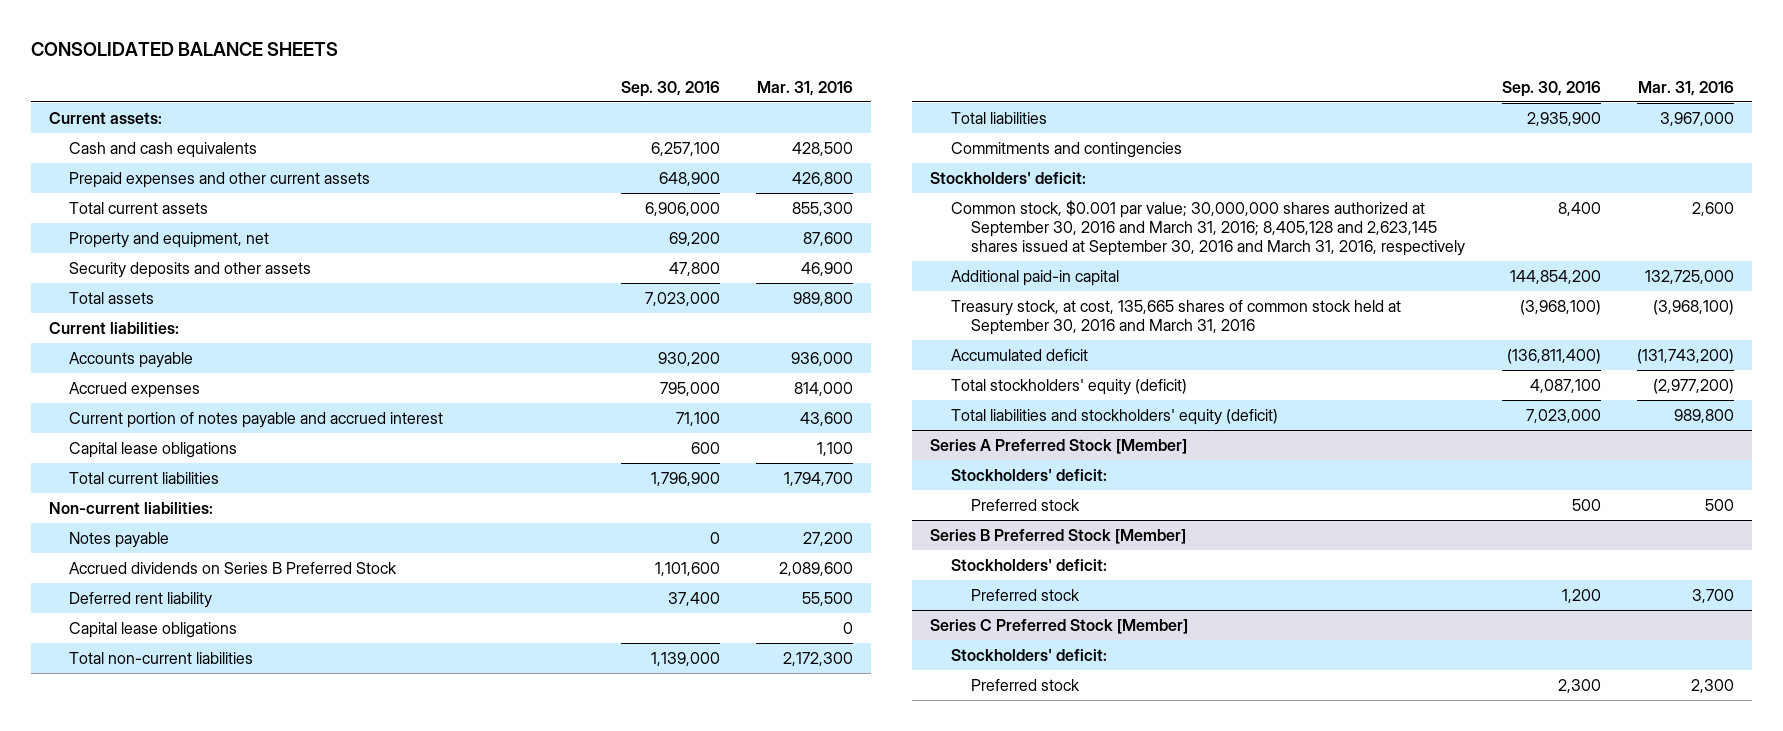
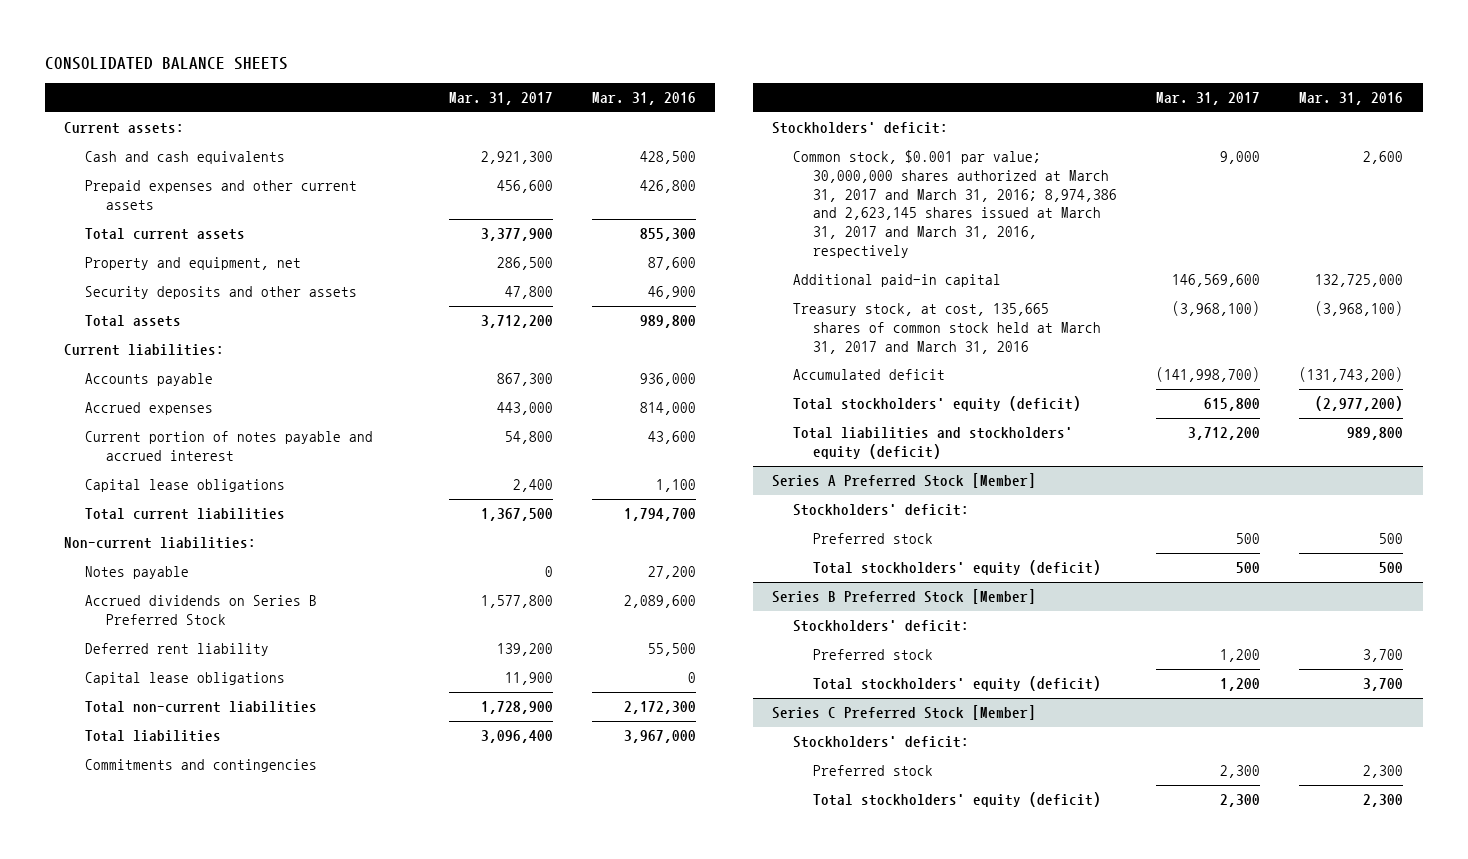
[620,80,720,97] Sep. 30, 2016 -> none
none -> [448,92,553,106] Mar. 31, 2017
[950,199,1466,257] Common stock, $0.001 par value; 30,000,000 shares authorized at September 30, 2016 and March 31, 2016; 8,405,128 and 2,623,145 shares issued at September 30, 2016 and March 31, 2016, respectively -> [792,150,1118,258] Common stock, $0.001 par value; 30,000,000 shares authorized at March 31, 2017 and March 31, 2016; 8,974,386 and 2,623,145 shares issued at March 31, 2017 and March 31, 2016, respectively
[950,299,1401,336] Treasury stock, at cost, 135,665 shares of common stock held at September 30, 2016 and March 31, 2016 -> [792,303,1102,354] Treasury stock, at cost, 135,665 shares of common stock held at March 31, 2017 and March 31, 2016
none -> [813,560,1102,576] Total stockholders' equity (deficit)
none -> [813,676,1102,692] Total stockholders' equity (deficit)
none -> [813,792,1102,808] Total stockholders' equity (deficit)

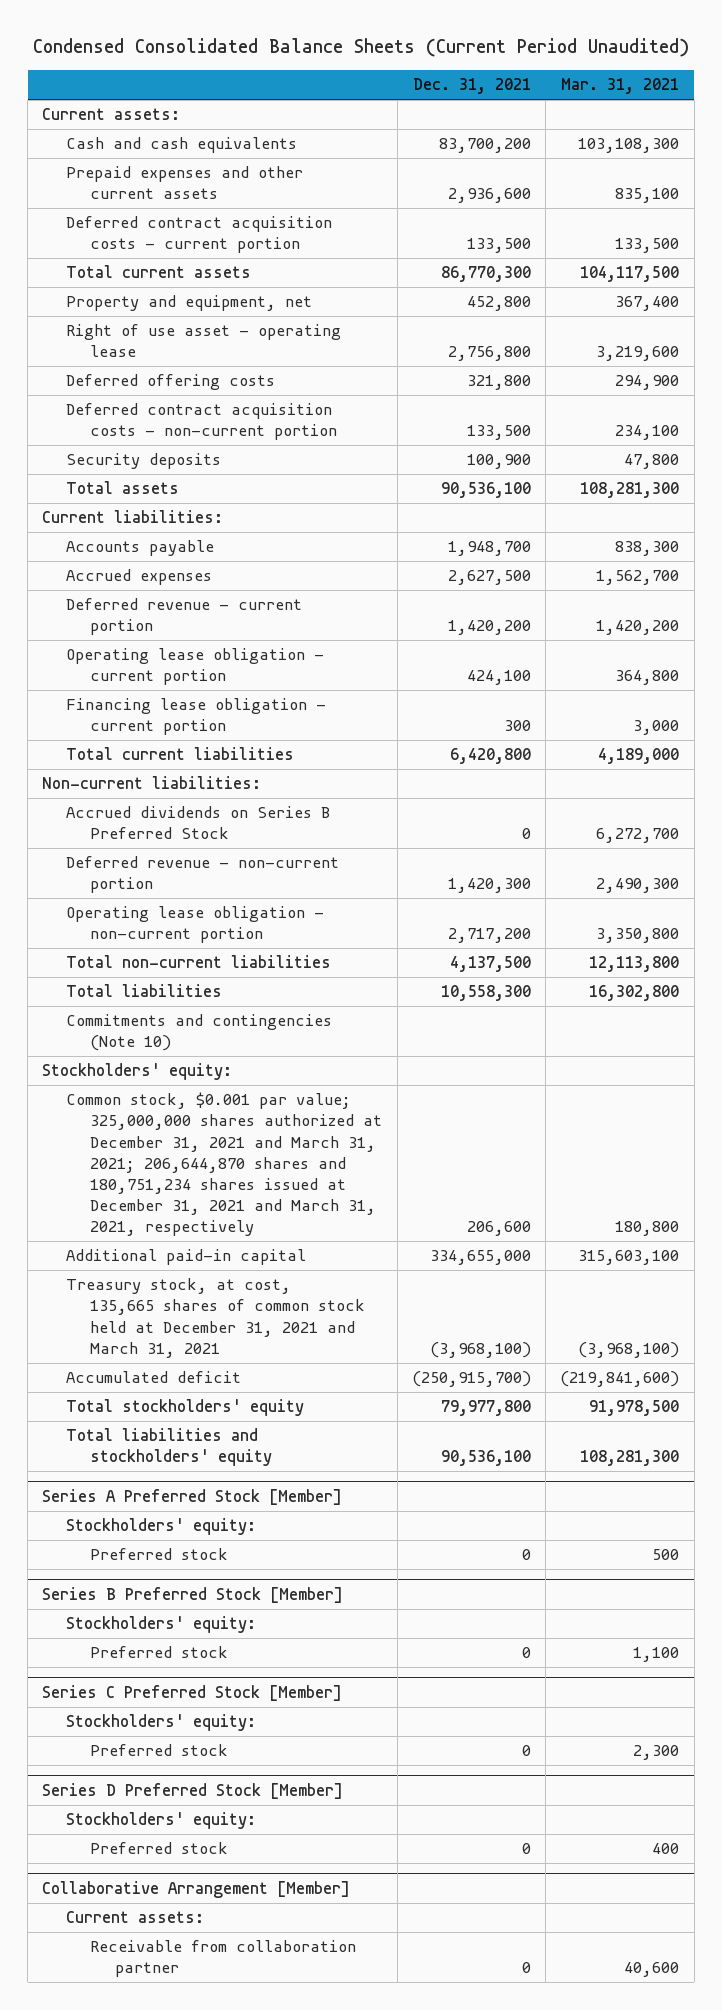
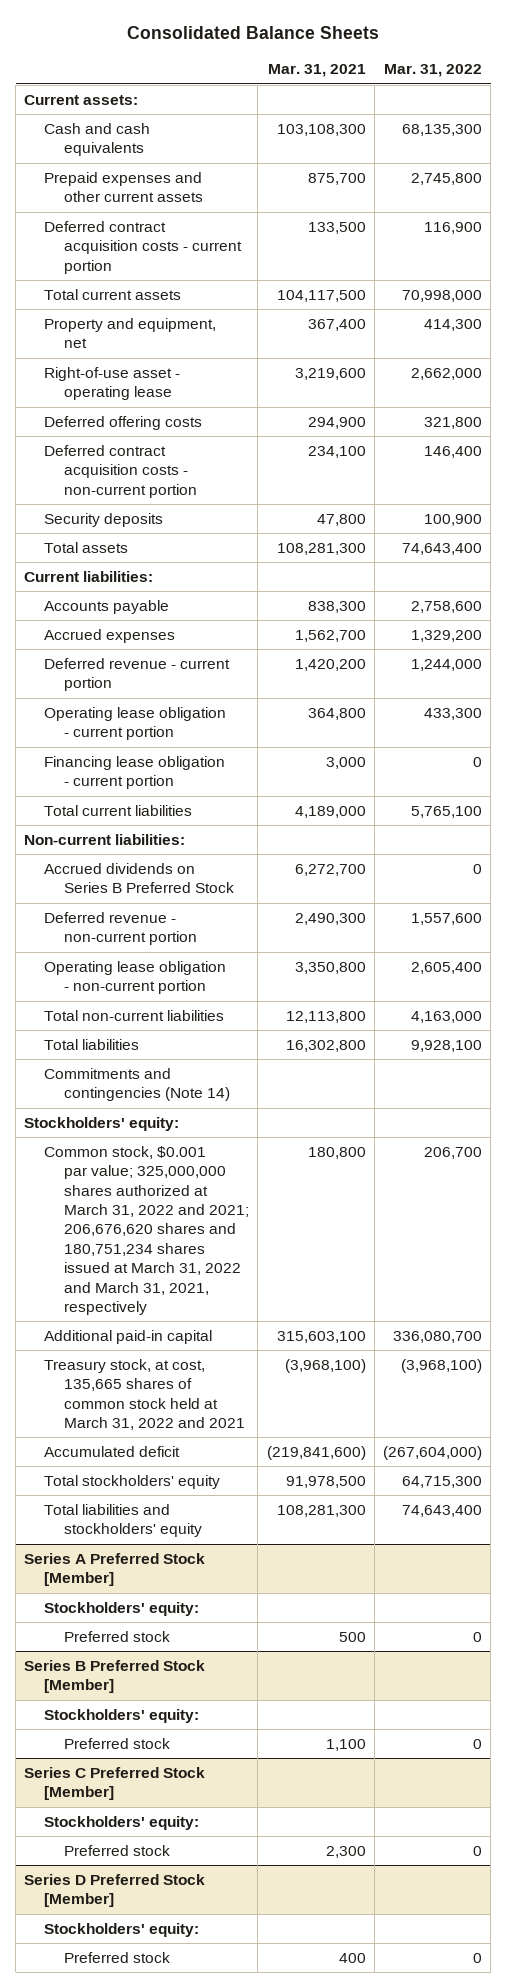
[32,38,689,58] Condensed Consolidated Balance Sheets (Current Period Unaudited) -> [127,26,380,40] Consolidated Balance Sheets
[412,78,531,95] Dec. 31, 2021 -> none
none -> [384,64,483,78] Mar. 31, 2022
[615,188,680,204] 835,100 -> [307,172,366,185] 875,700
[66,324,342,358] Right of use asset - operating lease -> [44,366,181,401] Right-of-use asset - operating lease
[66,1014,333,1052] Commitments and contingencies (Note 10) -> [44,1067,231,1102] Commitments and contingencies (Note 14)
[66,1092,383,1236] Common stock, $0.001 par value; 325,000,000 shares authorized at December 31, 2021 and March 31, 2021; 206,644,870 shares and 180,751,234 shares issued at December 31, 2021 and March 31, 2021, respectively -> [44,1145,250,1315] Common stock, $0.001 par value; 325,000,000 shares authorized at March 31, 2022 and 2021; 206,676,620 shares and 180,751,234 shares issued at March 31, 2022 and March 31, 2021, respectively
[66,1278,366,1358] Treasury stock, at cost, 135,665 shares of common stock held at December 31, 2021 and March 31, 2021 -> [44,1358,246,1431] Treasury stock, at cost, 135,665 shares of common stock held at March 31, 2022 and 2021
[42,1880,351,1898] Collaborative Arrangement [Member] -> none
[66,1911,205,1924] Current assets: -> none
[90,1940,357,1978] Receivable from collaboration partner -> none

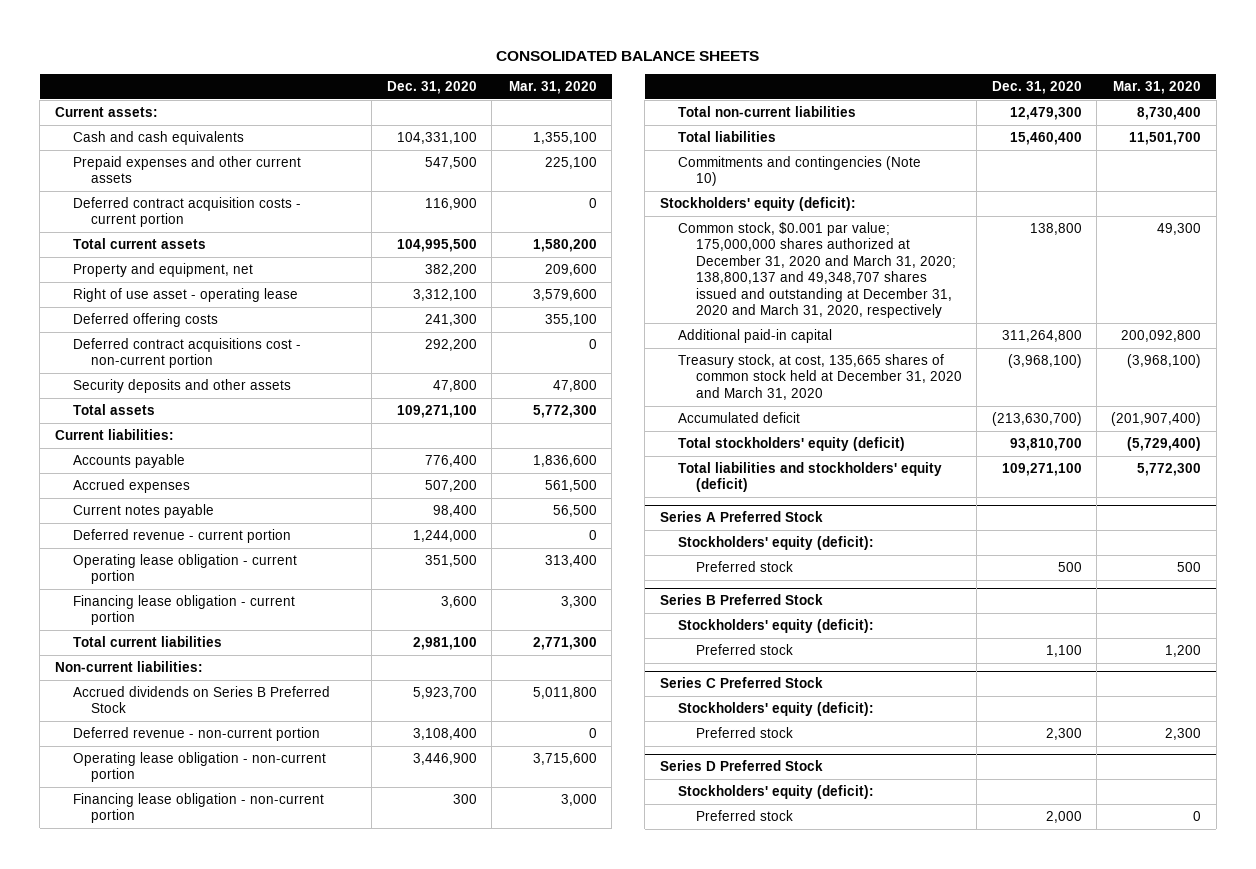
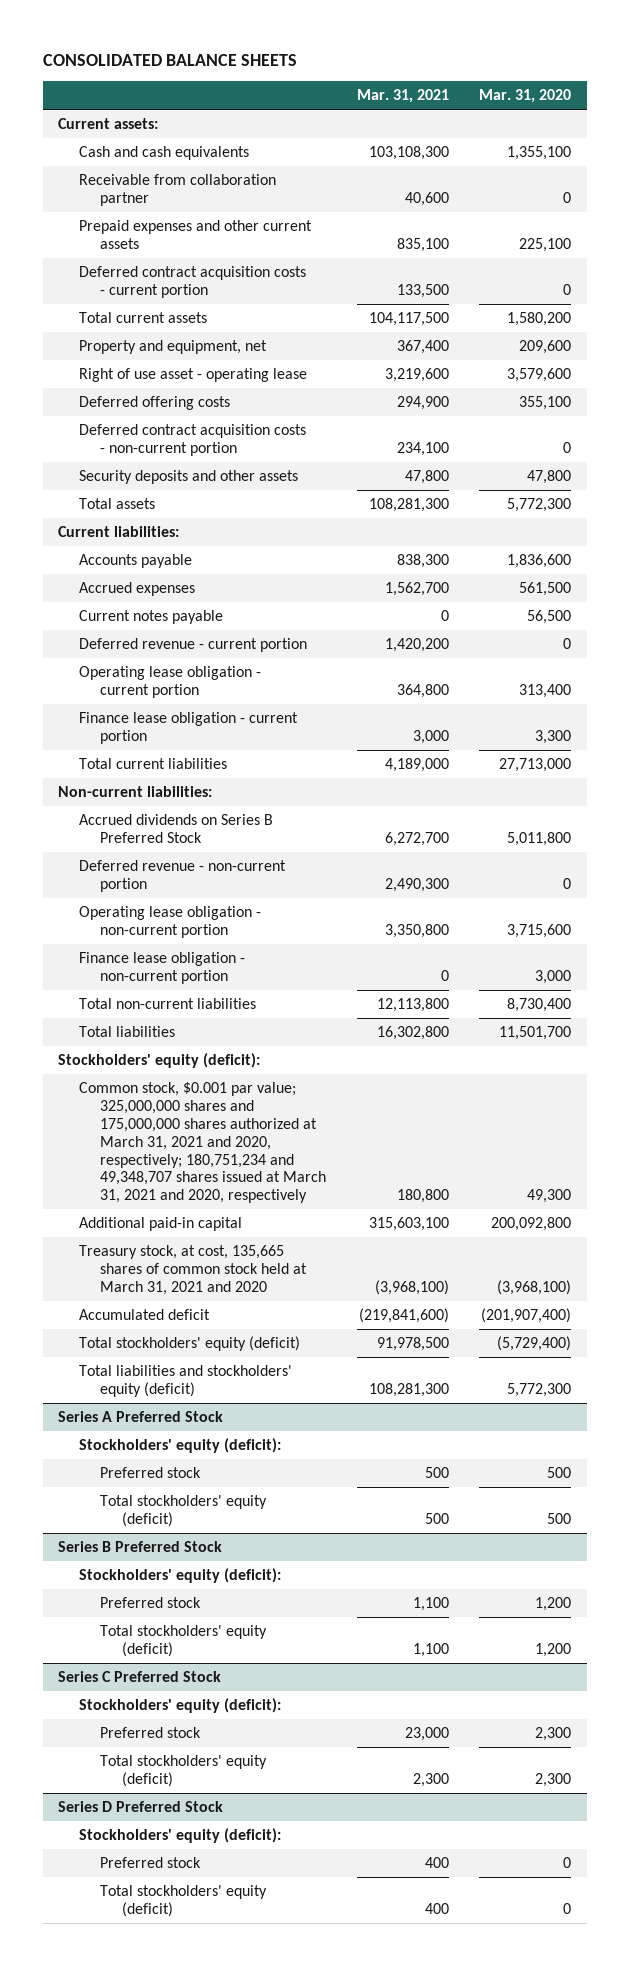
[386,80,477,94] Dec. 31, 2020 -> none
none -> [356,89,449,104] Mar. 31, 2021
none -> [79,173,277,206] Receivable from collaboration partner
[72,337,301,369] Deferred contract acquisitions cost - non-current portion -> [79,423,307,456] Deferred contract acquisition costs - non-current portion
[72,594,295,626] Financing lease obligation - current portion -> [79,711,299,744] Finance lease obligation - current portion
[532,636,597,650] 2,771,300 -> [499,757,572,772] 27,713,000
[72,792,324,824] Financing lease obligation - non-current portion -> [79,951,246,984] Finance lease obligation - non-current portion
[677,155,921,187] Commitments and contingencies (Note 10) -> none
[677,221,956,319] Common stock, $0.001 par value; 175,000,000 shares authorized at December 31, 2020 and March 31, 2020; 138,800,137 and 49,348,707 shares issued and outstanding at December 31, 2020 and March 31, 2020, respectively -> [79,1081,327,1204] Common stock, $0.001 par value; 325,000,000 shares and 175,000,000 shares authorized at March 31, 2021 and 2020, respectively; 180,751,234 and 49,348,707 shares issued at March 31, 2021 and 2020, respectively
[677,353,962,400] Treasury stock, at cost, 135,665 shares of common stock held at December 31, 2020 and March 31, 2020 -> [79,1244,308,1295] Treasury stock, at cost, 135,665 shares of common stock held at March 31, 2021 and 2020
none -> [100,1494,268,1527] Total stockholders' equity (deficit)
none -> [100,1624,268,1657] Total stockholders' equity (deficit)
none -> [100,1754,268,1787] Total stockholders' equity (deficit)
none -> [100,1884,268,1917] Total stockholders' equity (deficit)

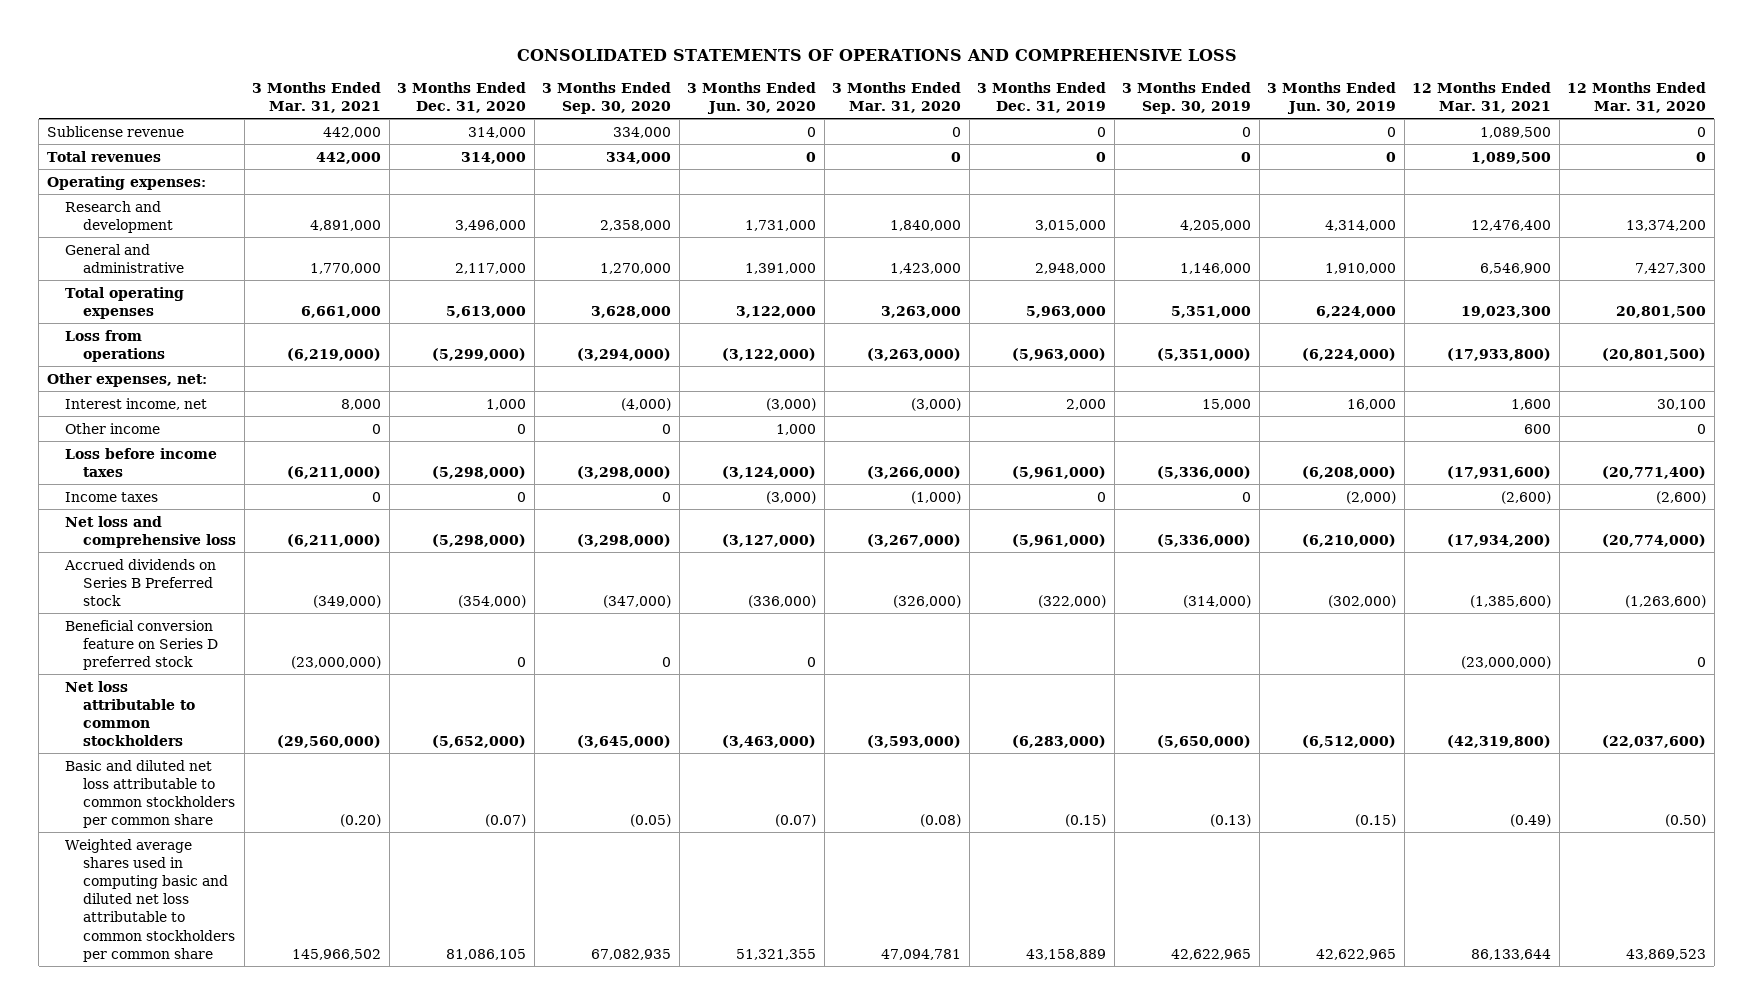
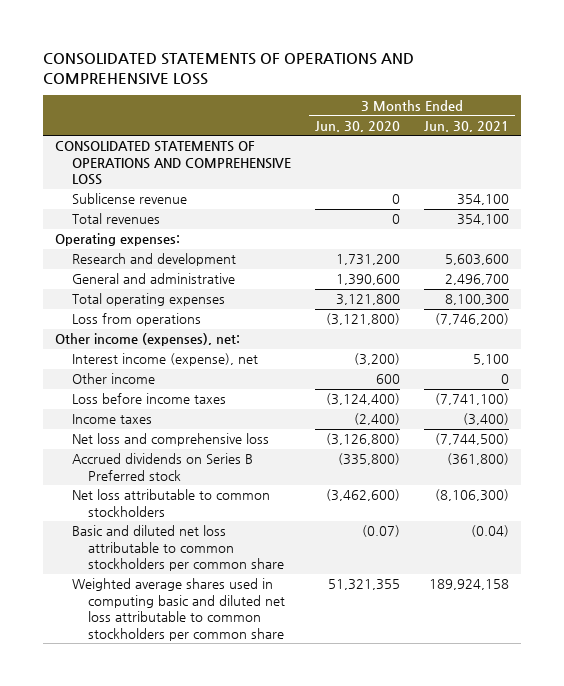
[252,81,382,113] 3 Months Ended Mar. 31, 2021 -> none
[397,81,527,113] 3 Months Ended Dec. 31, 2020 -> none
[542,81,672,114] 3 Months Ended Sep. 30, 2020 -> none
[832,81,962,113] 3 Months Ended Mar. 31, 2020 -> none
[977,81,1107,113] 3 Months Ended Dec. 31, 2019 -> none
[1122,81,1252,114] 3 Months Ended Sep. 30, 2019 -> none
[1267,81,1397,114] 3 Months Ended Jun. 30, 2019 -> none
[1412,81,1552,113] 12 Months Ended Mar. 31, 2021 -> none
[1567,81,1707,113] 12 Months Ended Mar. 31, 2020 -> none
none -> [423,120,509,132] Jun. 30, 2021
none -> [55,141,291,186] CONSOLIDATED STATEMENTS OF OPERATIONS AND COMPREHENSIVE LOSS
[65,619,219,670] Beneficial conversion feature on Series D preferred stock -> none
[745,219,817,231] 1,731,000 -> [335,254,400,266] 1,731,200
[745,262,817,274] 1,391,000 -> [335,274,400,286] 1,390,600
[736,305,817,318] 3,122,000 -> [335,294,400,306] 3,121,800
[722,347,817,361] (3,122,000) -> [325,313,400,326] (3,121,800)
[46,372,207,387] Other expenses, net: -> [55,333,241,347] Other income (expenses), net:
[65,397,208,410] Interest income, net -> [71,353,258,367] Interest income (expense), net
[766,397,817,411] (3,000) -> [353,353,400,366] (3,200)
[776,423,817,435] 1,000 -> [375,374,400,385] 600
[722,465,817,479] (3,124,000) -> [325,393,400,406] (3,124,400)
[766,490,817,504] (3,000) -> [353,413,400,426] (2,400)
[722,533,817,547] (3,127,000) -> [325,433,400,446] (3,126,800)
[748,594,817,608] (336,000) -> [337,453,400,466] (335,800)
[722,735,817,749] (3,463,000) -> [325,489,400,502] (3,462,600)

